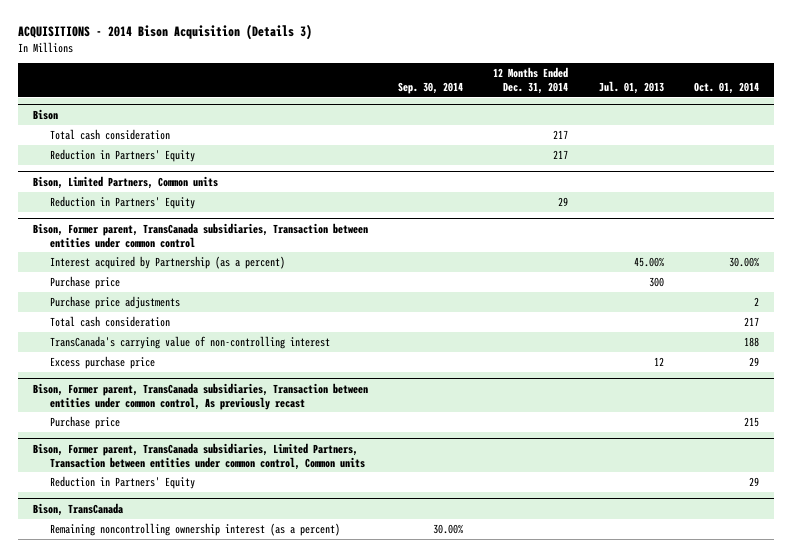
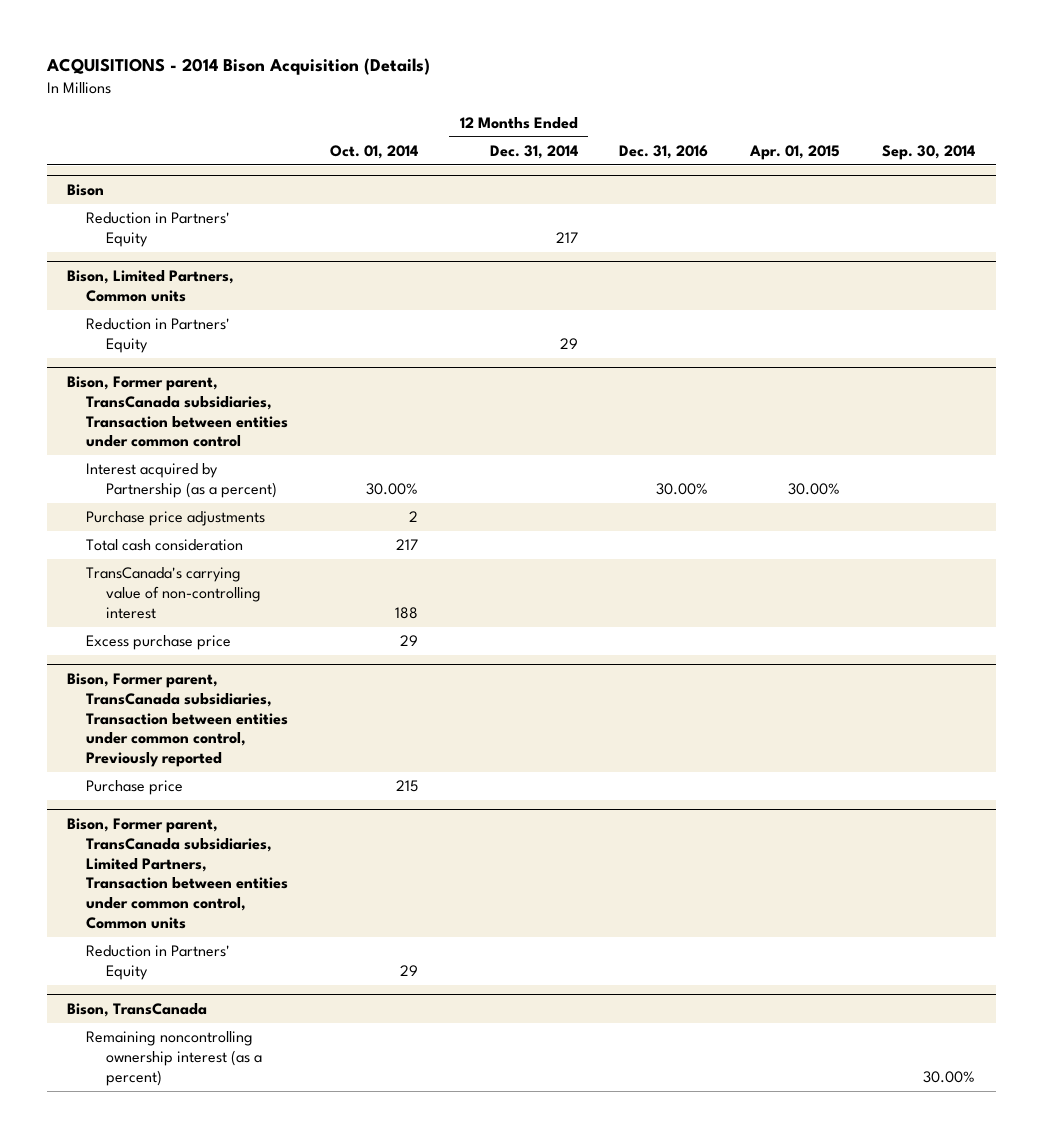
[18,24,313,41] ACQUISITIONS - 2014 Bison Acquisition (Details 3) -> [45,58,430,76] ACQUISITIONS - 2014 Bison Acquisition (Details)
[598,81,664,95] Jul. 01, 2013 -> none
none -> [619,144,709,159] Dec. 31, 2016
none -> [749,144,841,160] Apr. 01, 2015
[49,128,170,140] Total cash consideration -> none
[49,275,120,289] Purchase price -> none
[33,382,369,410] Bison, Former parent, TransCanada subsidiaries, Transaction between entities under common control, As previously recast -> [67,673,289,768] Bison, Former parent, TransCanada subsidiaries, Transaction between entities under common control, Previously reported

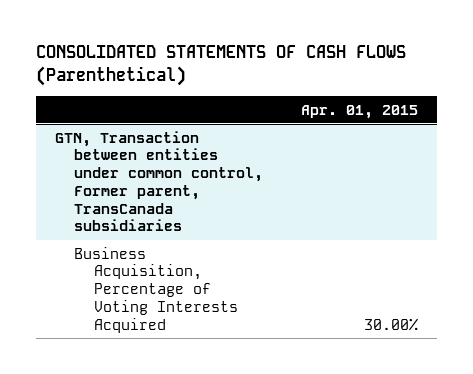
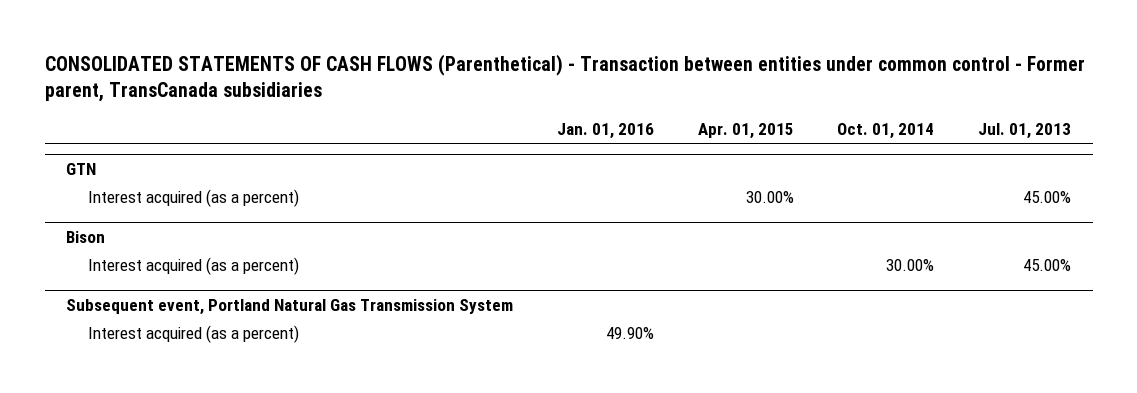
[35,45,406,87] CONSOLIDATED STATEMENTS OF CASH FLOWS (Parenthetical) -> [44,53,1085,103] CONSOLIDATED STATEMENTS OF CASH FLOWS (Parenthetical) - Transaction between entities under common control - Former parent, TransCanada subsidiaries
none -> [557,122,655,139] Jan. 01, 2016
none -> [837,122,935,139] Oct. 01, 2014
none -> [977,122,1071,139] Jul. 01, 2013
[54,130,264,232] GTN, Transaction between entities under common control, Former parent, TransCanada subsidiaries -> [66,162,97,175] GTN
[74,246,238,333] Business Acquisition, Percentage of Voting Interests Acquired -> [87,189,299,208] Interest acquired (as a percent)
none -> [66,230,106,243] Bison
none -> [87,257,299,276] Interest acquired (as a percent)
none -> [66,298,514,315] Subsequent event, Portland Natural Gas Transmission System
none -> [87,325,299,344] Interest acquired (as a percent)

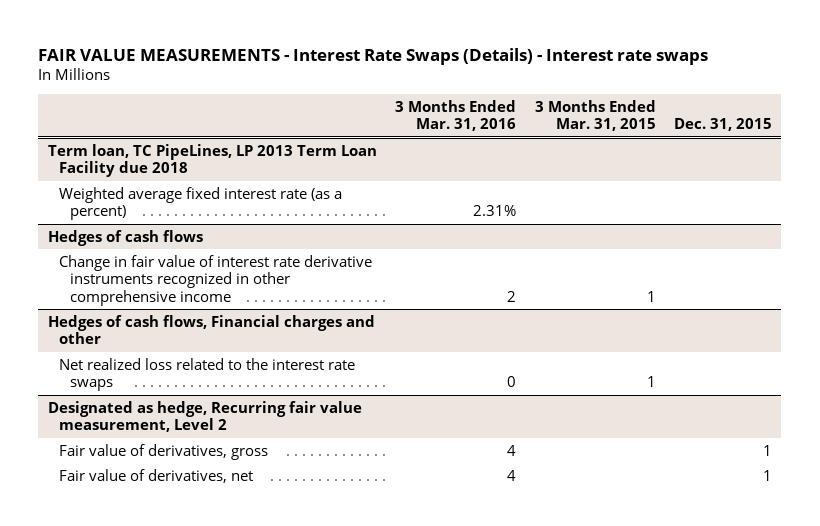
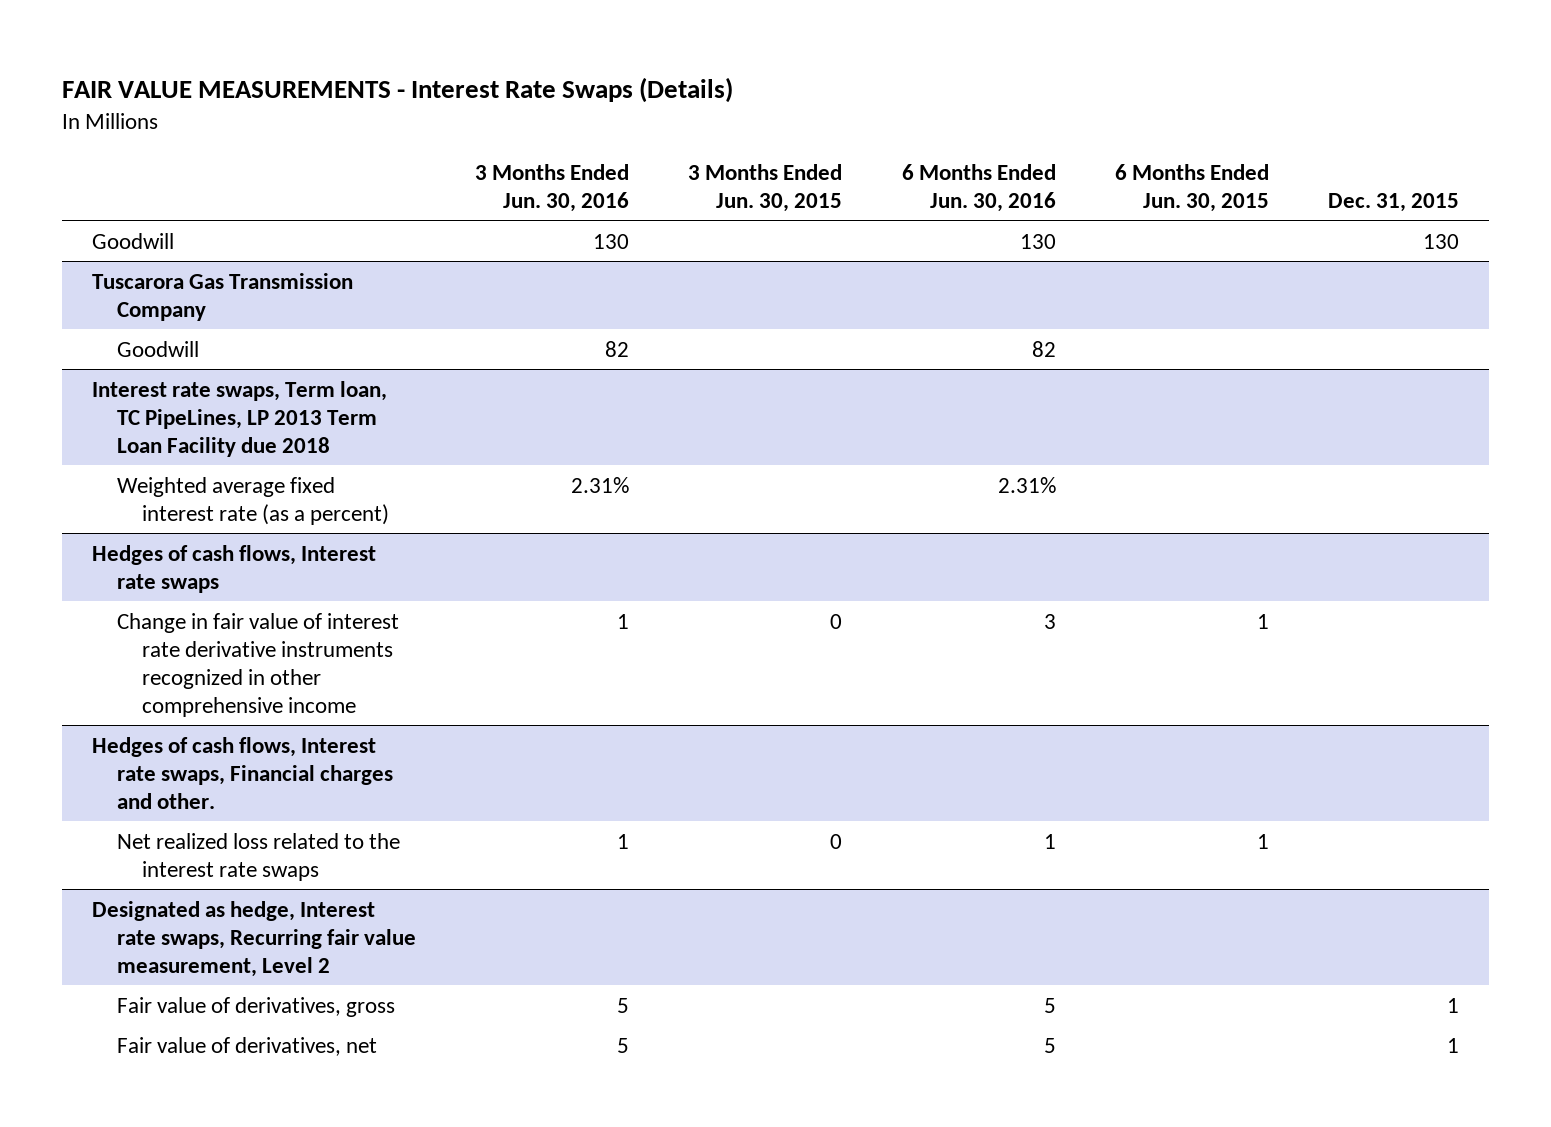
[38,47,709,65] FAIR VALUE MEASUREMENTS - Interest Rate Swaps (Details) - Interest rate swaps -> [62,77,734,104] FAIR VALUE MEASUREMENTS - Interest Rate Swaps (Details)
[395,99,517,132] 3 Months Ended Mar. 31, 2016 -> none
[534,99,656,132] 3 Months Ended Mar. 31, 2015 -> none
none -> [475,163,630,212] 3 Months Ended Jun. 30, 2016
none -> [688,163,843,212] 3 Months Ended Jun. 30, 2015
none -> [901,163,1056,212] 6 Months Ended Jun. 30, 2016
none -> [1114,163,1269,212] 6 Months Ended Jun. 30, 2015
none -> [92,232,175,249] Goodwill
none -> [92,272,354,321] Tuscarora Gas Transmission Company
none -> [116,340,199,357] Goodwill
[47,143,377,178] Term loan, TC PipeLines, LP 2013 Term Loan Facility due 2018 -> [92,380,388,457] Interest rate swaps, Term loan, TC PipeLines, LP 2013 Term Loan Facility due 2018
[47,229,203,246] Hedges of cash flows -> [92,544,377,593] Hedges of cash flows, Interest rate swaps
[47,314,375,345] Hedges of cash flows, Financial charges and other -> [92,736,393,809] Hedges of cash flows, Interest rate swaps, Financial charges and other.
[47,400,362,433] Designated as hedge, Recurring fair value measurement, Level 2 -> [92,900,416,977] Designated as hedge, Interest rate swaps, Recurring fair value measurement, Level 2

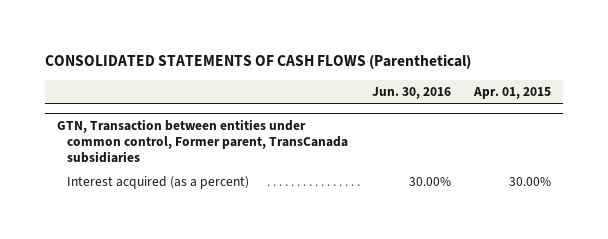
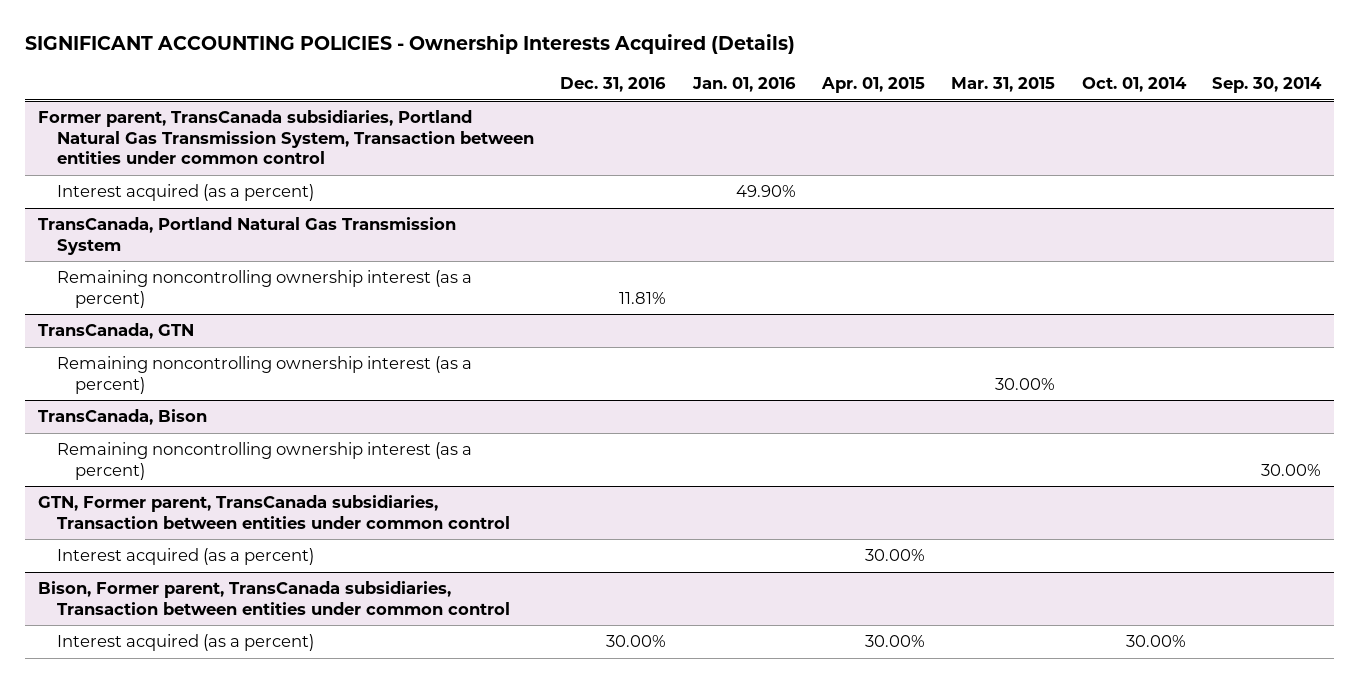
[44,53,471,69] CONSOLIDATED STATEMENTS OF CASH FLOWS (Parenthetical) -> [24,34,795,55] SIGNIFICANT ACCOUNTING POLICIES - Ownership Interests Acquired (Details)
[371,87,451,100] Jun. 30, 2016 -> none
none -> [560,76,667,92] Dec. 31, 2016
none -> [691,76,796,92] Jan. 01, 2016
none -> [951,76,1056,92] Mar. 31, 2015
none -> [1081,76,1187,92] Oct. 01, 2014
none -> [1212,76,1323,93] Sep. 30, 2014
none -> [38,110,534,165] Former parent, TransCanada subsidiaries, Portland Natural Gas Transmission System, Transaction between entities under common control
none -> [56,184,314,202] Interest acquired (as a percent)
none -> [38,217,457,255] TransCanada, Portland Natural Gas Transmission System
none -> [56,270,472,308] Remaining noncontrolling ownership interest (as a percent)
none -> [38,323,195,340] TransCanada, GTN
none -> [56,356,472,394] Remaining noncontrolling ownership interest (as a percent)
none -> [38,409,208,426] TransCanada, Bison
none -> [56,442,472,480] Remaining noncontrolling ownership interest (as a percent)
[56,118,349,164] GTN, Transaction between entities under common control, Former parent, TransCanada subsidiaries -> [38,495,510,529] GTN, Former parent, TransCanada subsidiaries, Transaction between entities under common control
none -> [38,581,510,615] Bison, Former parent, TransCanada subsidiaries, Transaction between entities under common control
none -> [56,634,314,652] Interest acquired (as a percent)

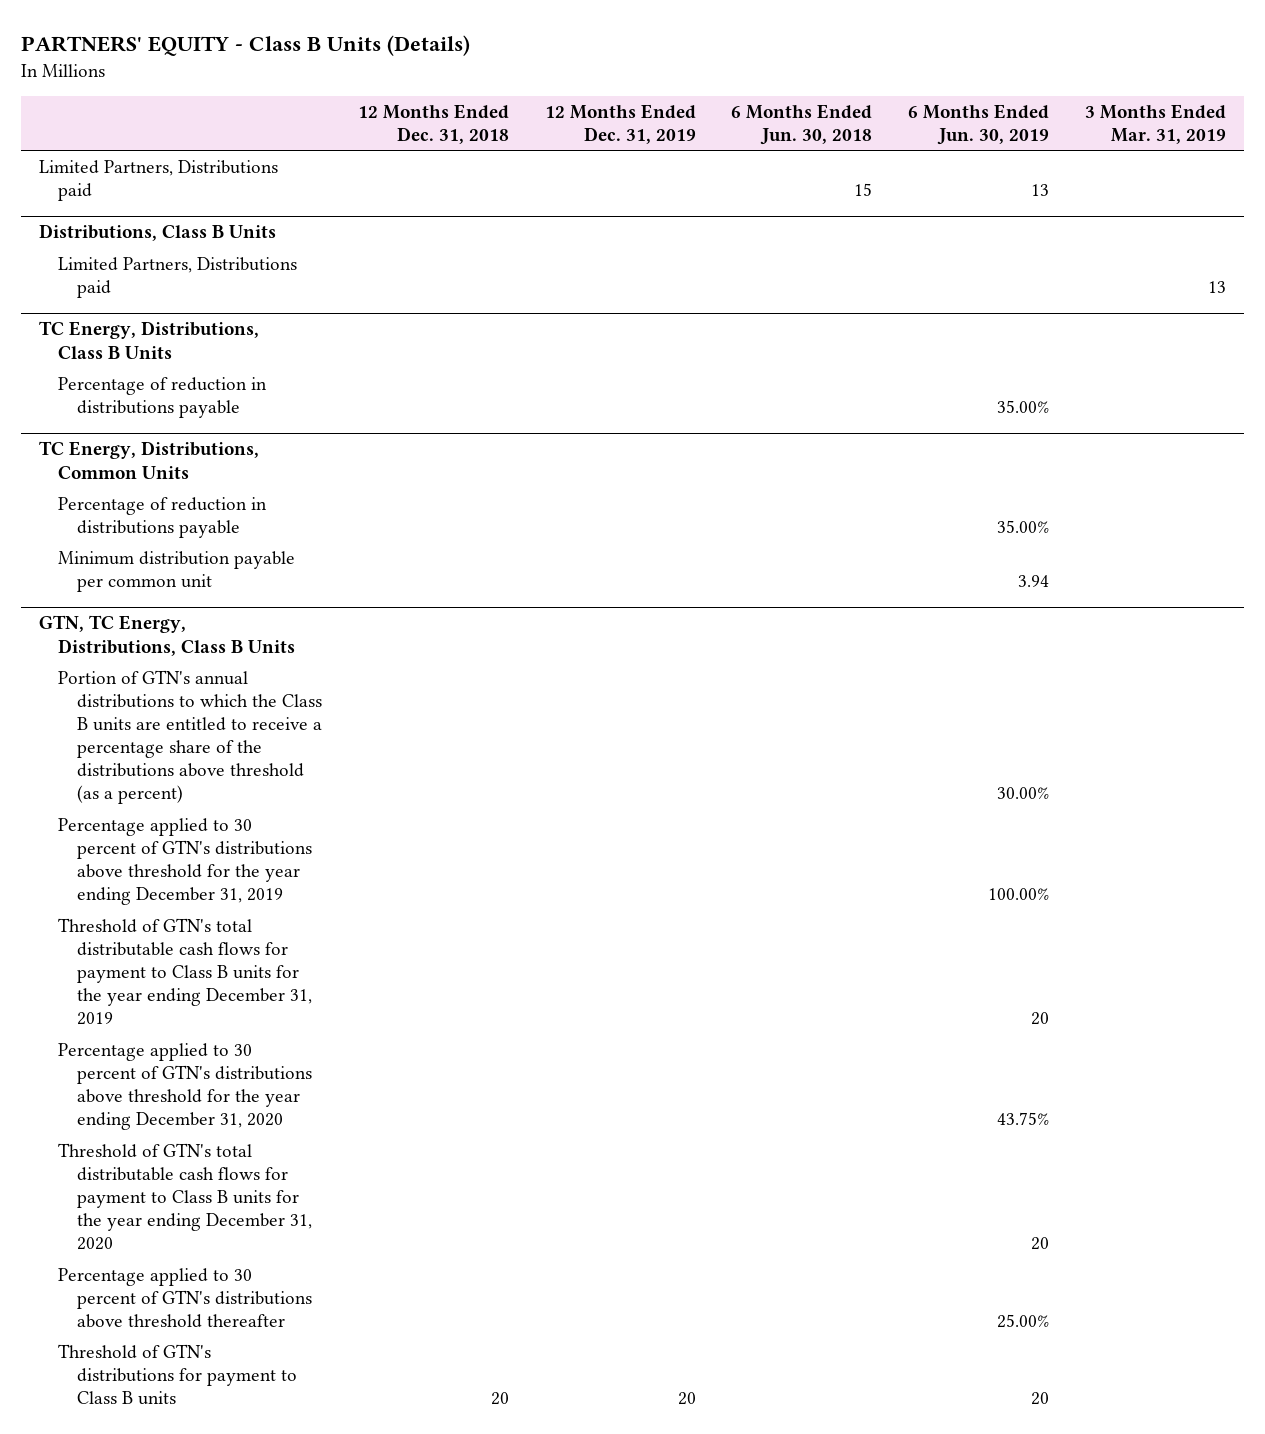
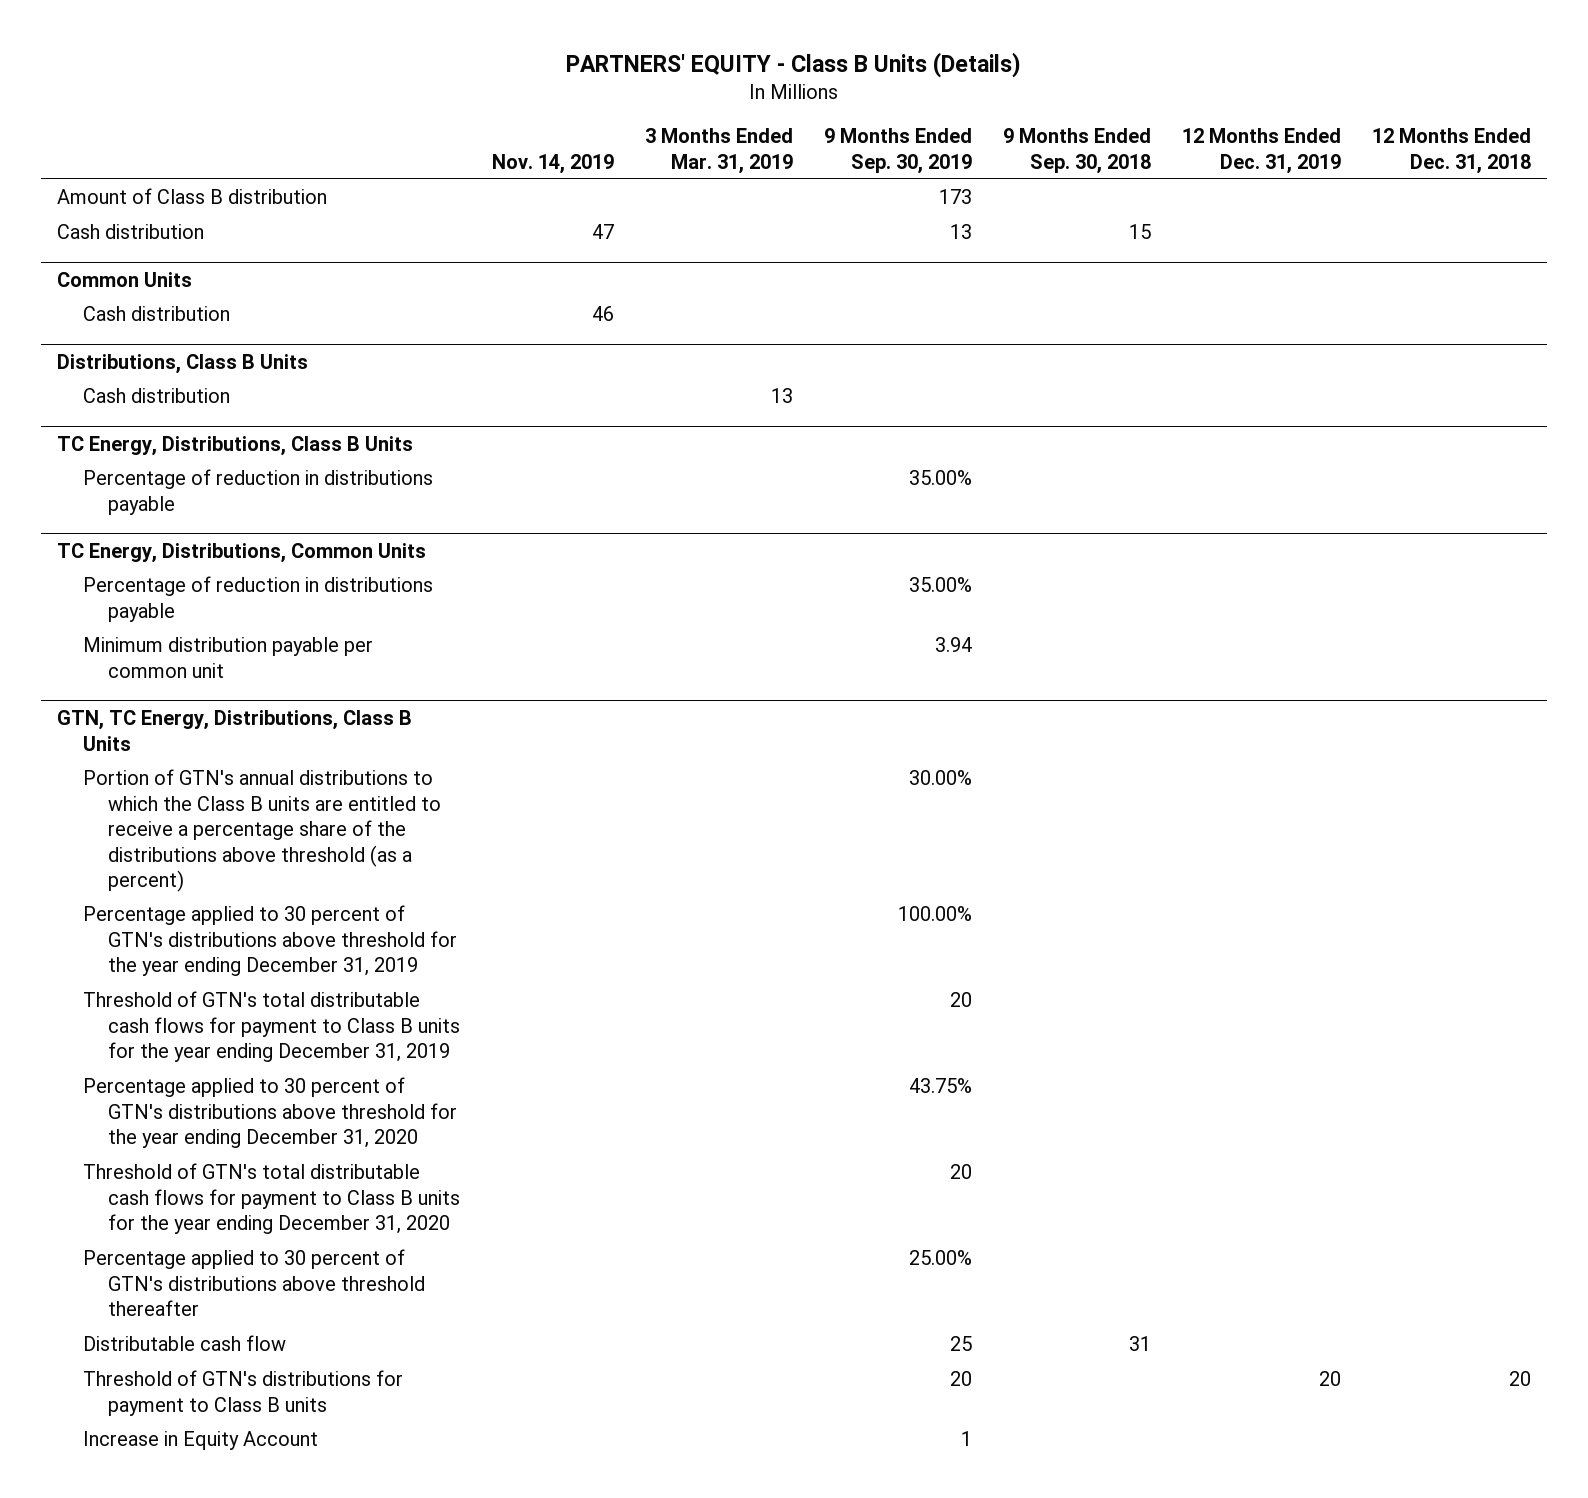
[731,103,873,145] 6 Months Ended Jun. 30, 2018 -> none
[908,103,1050,145] 6 Months Ended Jun. 30, 2019 -> none
none -> [491,153,614,174] Nov. 14, 2019
none -> [823,128,972,174] 9 Months Ended Sep. 30, 2019
none -> [1002,128,1151,174] 9 Months Ended Sep. 30, 2018
none -> [56,188,327,205] Amount of Class B distribution
[38,159,278,201] Limited Partners, Distributions paid -> [56,224,204,240] Cash distribution
none -> [56,272,192,288] Common Units
none -> [82,306,230,322] Cash distribution
[58,256,298,298] Limited Partners, Distributions paid -> [82,388,230,404] Cash distribution
none -> [82,1335,286,1352] Distributable cash flow
none -> [82,1431,318,1451] Increase in Equity Account

